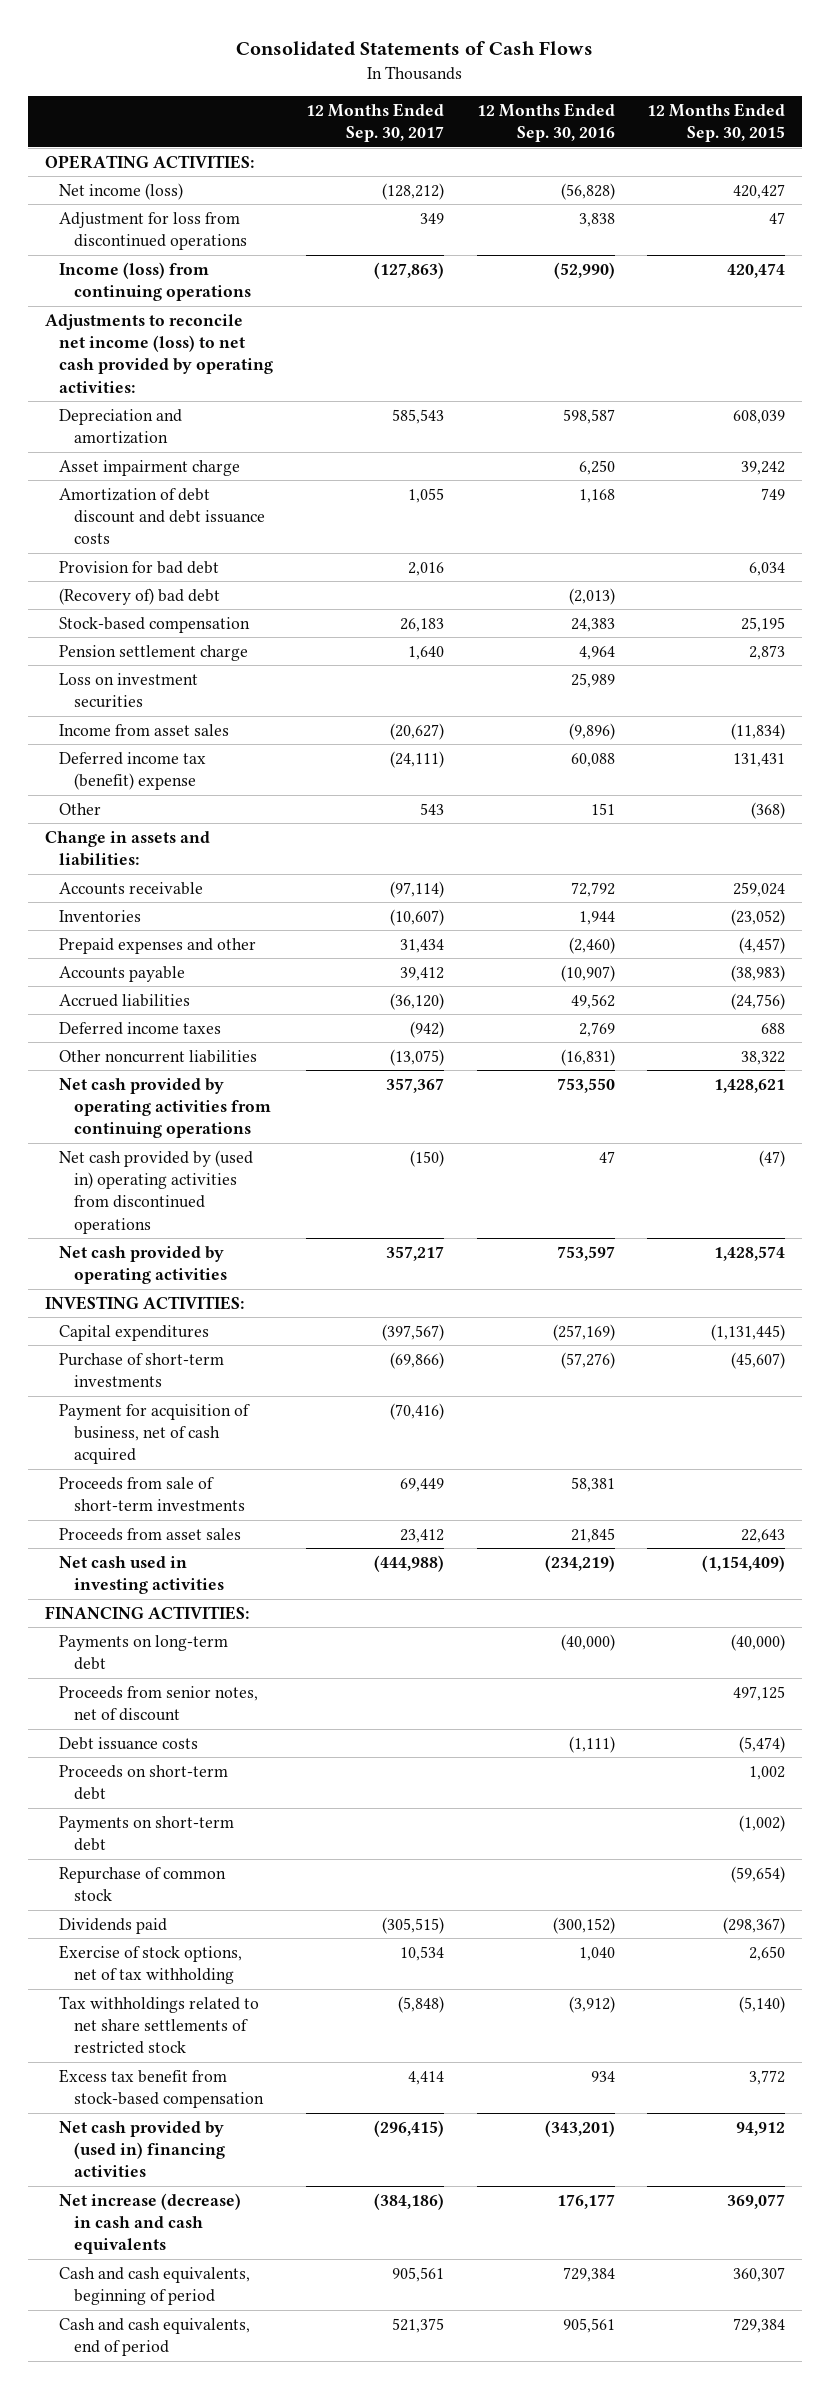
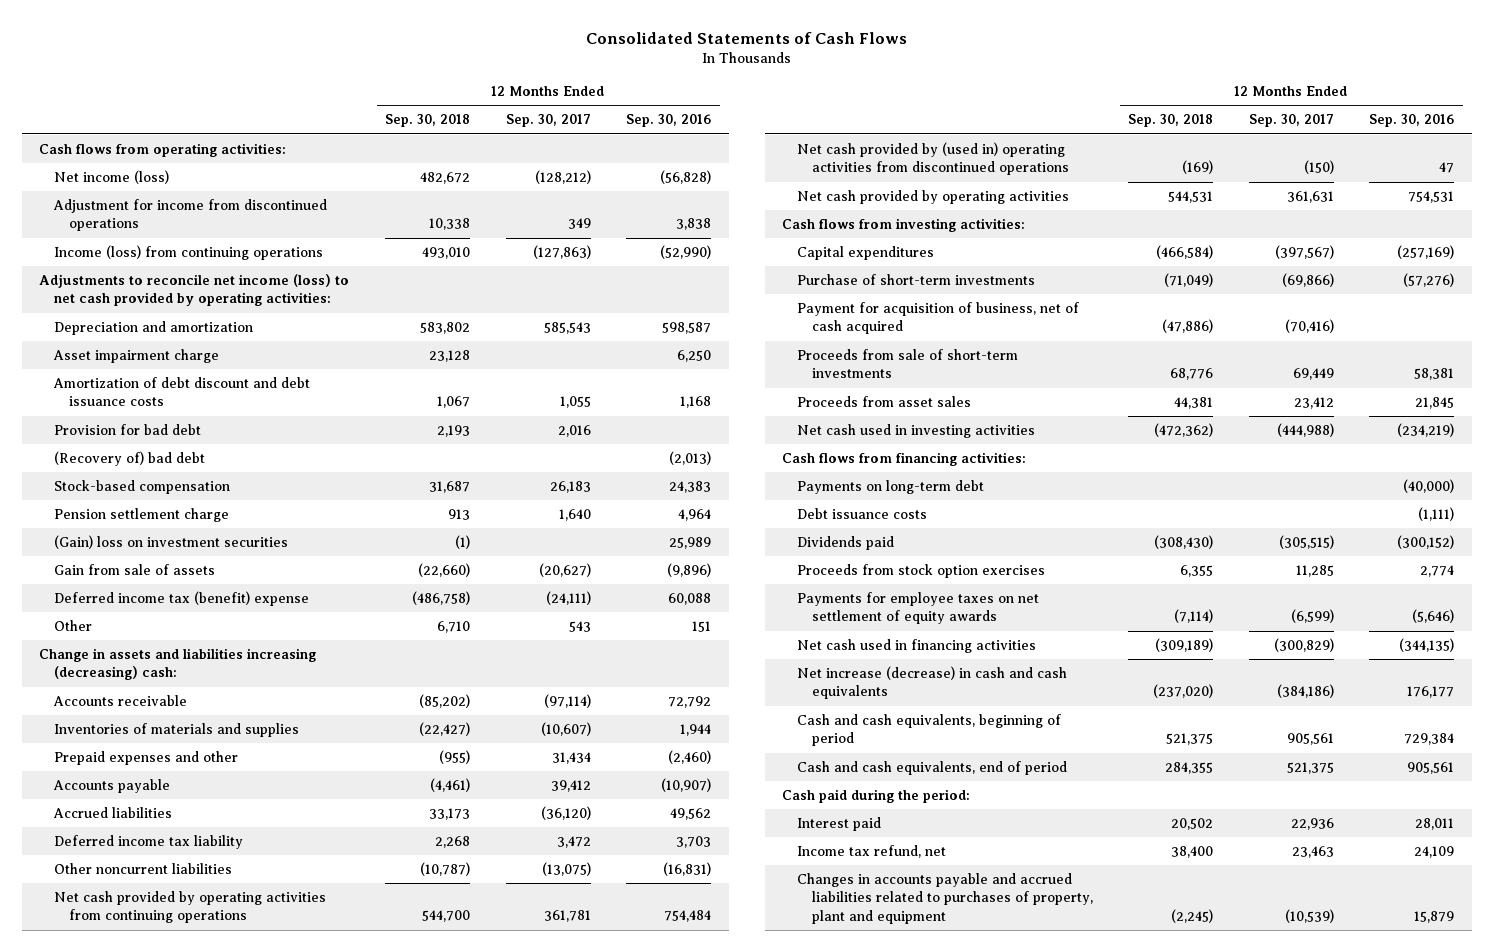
[647,102,786,143] 12 Months Ended Sep. 30, 2015 -> none
none -> [385,114,471,128] Sep. 30, 2018
[44,154,254,169] OPERATING ACTIVITIES: -> [39,143,287,158] Cash flows from operating activities:
[59,211,247,251] Adjustment for loss from discontinued operations -> [53,199,328,232] Adjustment for income from discontinued operations
[59,672,199,709] Loss on investment securities -> [54,535,289,550] (Gain) loss on investment securities
[59,723,230,736] Income from asset sales -> [54,564,216,576] Gain from sale of assets
[44,830,210,867] Change in assets and liabilities: -> [39,648,317,681] Change in assets and liabilities increasing (decreasing) cash:
[59,909,142,922] Inventories -> [54,723,300,738] Inventories of materials and supplies
[59,1021,222,1035] Deferred income taxes -> [54,835,244,850] Deferred income tax liability
[409,1020,444,1038] (942) -> [556,836,591,849] 3,472
[578,1021,615,1037] 2,769 -> [676,836,712,849] 3,703
[385,1077,444,1093] 357,367 -> [543,910,591,923] 361,781
[556,1077,615,1093] 753,550 -> [664,910,712,923] 754,484
[385,1245,444,1261] 357,217 -> [1286,191,1334,204] 361,631
[556,1245,615,1261] 753,597 -> [1408,191,1455,204] 754,531
[44,1295,244,1310] INVESTING ACTIVITIES: -> [782,218,1026,233] Cash flows from investing activities:
[44,1605,249,1620] FINANCING ACTIVITIES: -> [782,452,1027,467] Cash flows from financing activities:
[59,1685,259,1722] Proceeds from senior notes, net of discount -> none
[59,1764,229,1801] Proceeds on short-term debt -> none
[59,1815,235,1852] Payments on short-term debt -> none
[59,1866,227,1902] Repurchase of common stock -> none
[59,2068,264,2109] Excess tax benefit from stock-based compensation -> none
[59,1944,243,1985] Exercise of stock options, net of tax withholding -> [797,564,1046,579] Proceeds from stock option exercises
[399,1945,444,1961] 10,534 -> [1295,565,1334,578] 11,285
[578,1946,615,1961] 1,040 -> [1420,565,1455,578] 2,774
[59,1995,260,2055] Tax withholdings related to net share settlements of restricted stock -> [797,592,1040,625] Payments for employee taxes on net settlement of equity awards
[397,1995,444,2013] (5,848) -> [1290,609,1334,624] (6,599)
[568,1995,615,2013] (3,912) -> [1412,609,1455,624] (5,646)
[59,2120,225,2178] Net cash provided by (used in) financing activities -> [797,639,1037,654] Net cash used in financing activities
[373,2119,444,2137] (296,415) -> [1273,638,1334,653] (300,829)
[544,2119,615,2137] (343,201) -> [1399,638,1455,653] (344,135)
none -> [782,789,971,804] Cash paid during the period:
none -> [797,817,882,832] Interest paid
none -> [797,845,947,859] Income tax refund, net
none -> [797,873,1094,924] Changes in accounts payable and accrued liabilities related to purchases of property, plant and equipment

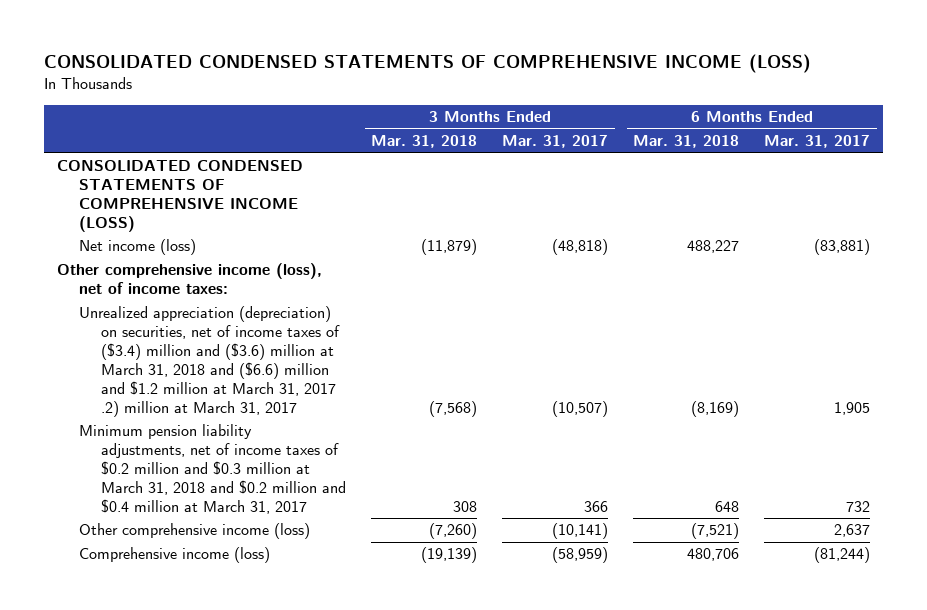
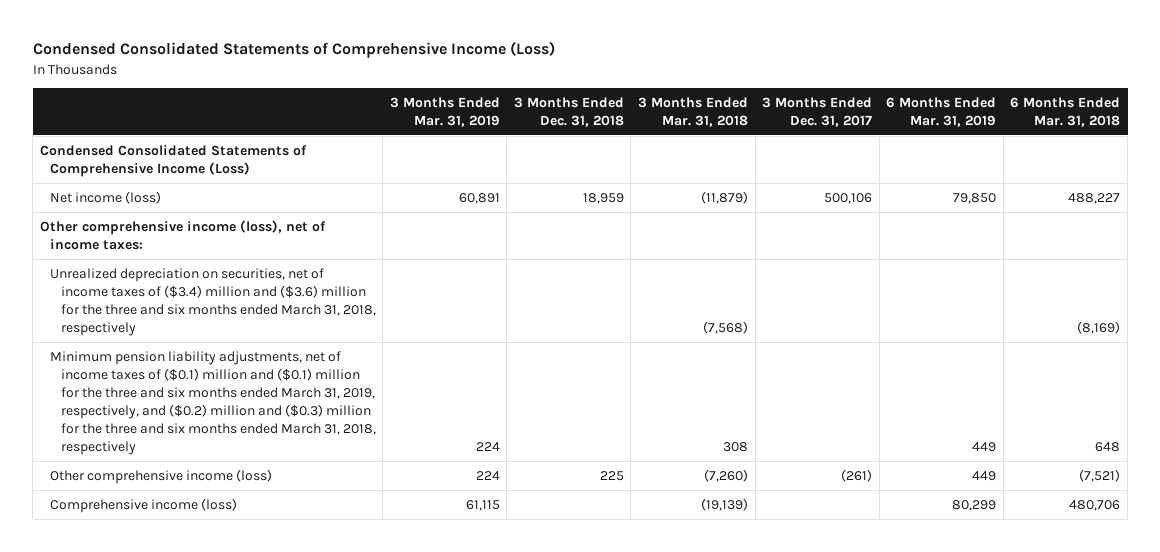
[44,54,812,74] CONSOLIDATED CONDENSED STATEMENTS OF COMPREHENSIVE INCOME (LOSS) -> [32,41,555,59] Condensed Consolidated Statements of Comprehensive Income (Loss)
[502,135,609,149] Mar. 31, 2017 -> none
[764,135,871,149] Mar. 31, 2017 -> none
none -> [389,96,500,127] 3 Months Ended Mar. 31, 2019
none -> [513,96,624,127] 3 Months Ended Dec. 31, 2018
none -> [762,96,873,127] 3 Months Ended Dec. 31, 2017
none -> [886,96,997,127] 6 Months Ended Mar. 31, 2019
[56,160,303,232] CONSOLIDATED CONDENSED STATEMENTS OF COMPREHENSIVE INCOME (LOSS) -> [39,144,307,178] Condensed Consolidated Statements of Comprehensive Income (Loss)
[79,306,341,417] Unrealized appreciation (depreciation) on securities, net of income taxes of ($3.4) million and ($3.6) million at March 31, 2018 and ($6.6) million and $1.2 million at March 31, 2017 .2) million at March 31, 2017 -> [50,267,376,337] Unrealized depreciation on securities, net of income taxes of ($3.4) million and ($3.6) million for the three and six months ended March 31, 2018, respectively
[79,424,347,514] Minimum pension liability adjustments, net of income taxes of $0.2 million and $0.3 million at March 31, 2018 and $0.2 million and $0.4 million at March 31, 2017 -> [50,350,376,456] Minimum pension liability adjustments, net of income taxes of ($0.1) million and ($0.1) million for the three and six months ended March 31, 2019, respectively, and ($0.2) million and ($0.3) million for the three and six months ended March 31, 2018, respectively

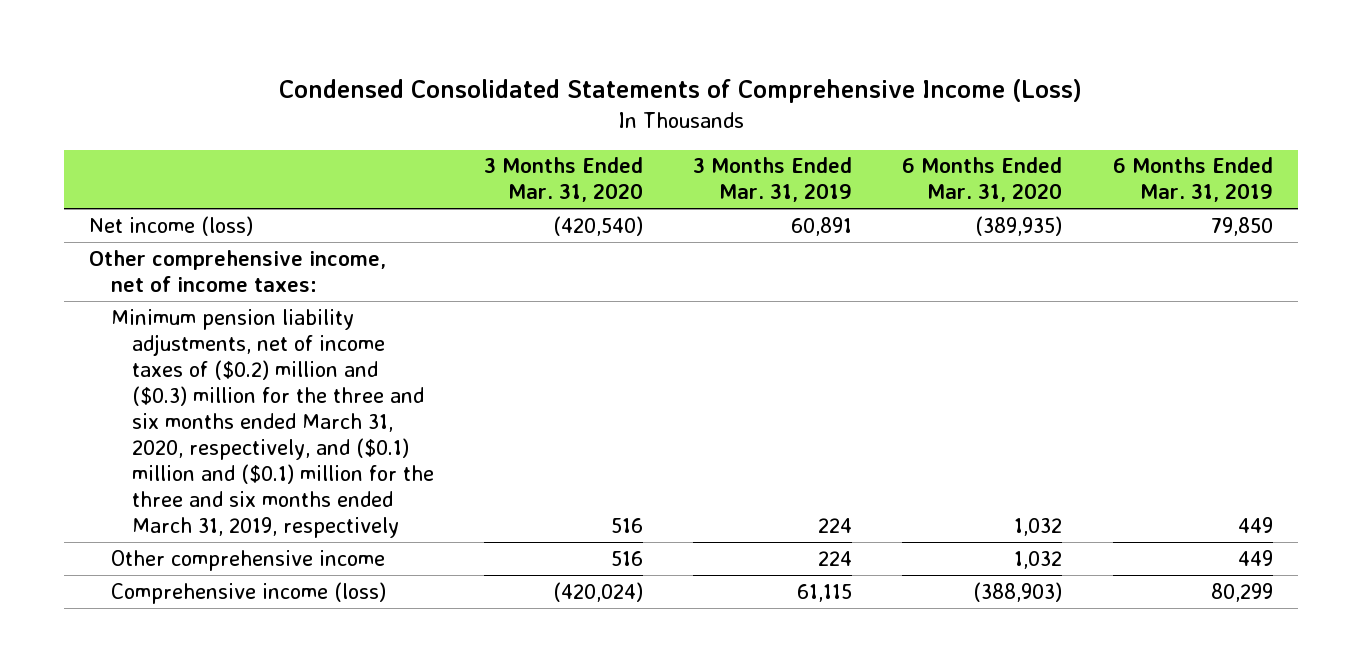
[513,96,624,127] 3 Months Ended Dec. 31, 2018 -> none
[638,96,749,127] 3 Months Ended Mar. 31, 2018 -> none
[762,96,873,127] 3 Months Ended Dec. 31, 2017 -> none
[1010,96,1121,127] 6 Months Ended Mar. 31, 2018 -> none
none -> [484,157,644,203] 3 Months Ended Mar. 31, 2020
none -> [902,157,1063,203] 6 Months Ended Mar. 31, 2020
[39,144,307,178] Condensed Consolidated Statements of Comprehensive Income (Loss) -> none
[50,267,376,337] Unrealized depreciation on securities, net of income taxes of ($3.4) million and ($3.6) million for the three and six months ended March 31, 2018, respectively -> none
[39,219,326,251] Other comprehensive income (loss), net of income taxes: -> [89,249,387,292] Other comprehensive income, net of income taxes:
[50,350,376,456] Minimum pension liability adjustments, net of income taxes of ($0.1) million and ($0.1) million for the three and six months ended March 31, 2019, respectively, and ($0.2) million and ($0.3) million for the three and six months ended March 31, 2018, respectively -> [110,308,434,539] Minimum pension liability adjustments, net of income taxes of ($0.2) million and ($0.3) million for the three and six months ended March 31, 2020, respectively, and ($0.1) million and ($0.1) million for the three and six months ended March 31, 2019, respectively
[50,468,273,484] Other comprehensive income (loss) -> [110,549,385,571] Other comprehensive income

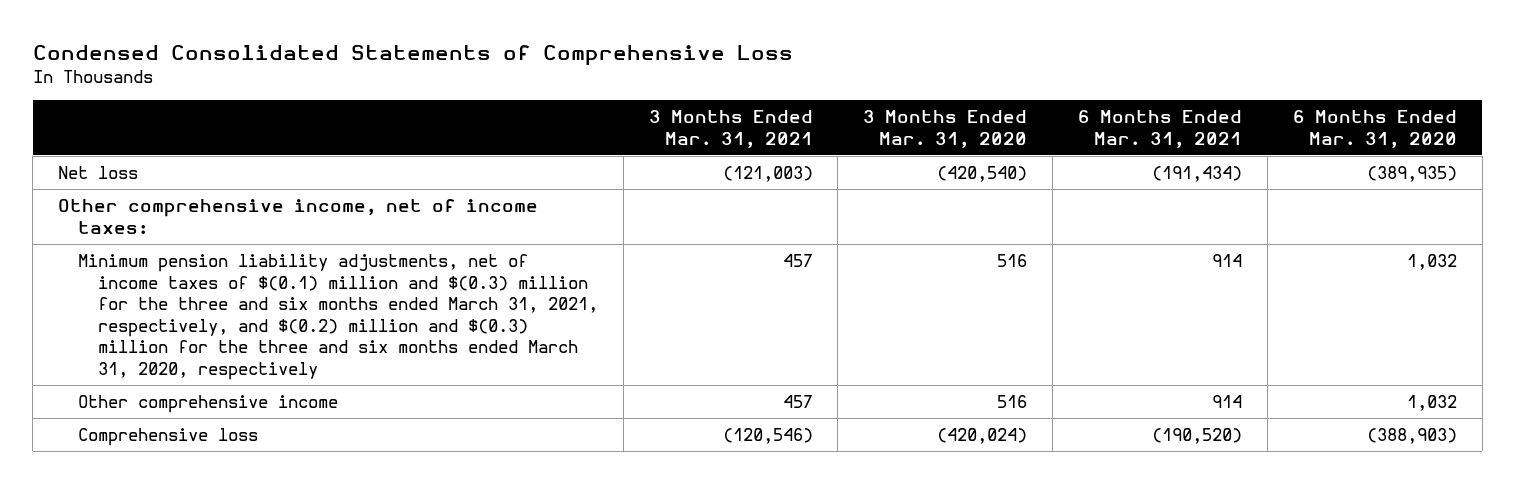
[278,79,1082,104] Condensed Consolidated Statements of Comprehensive Income (Loss) -> [32,44,793,66] Condensed Consolidated Statements of Comprehensive Loss
[693,157,853,203] 3 Months Ended Mar. 31, 2019 -> none
[1112,157,1273,203] 6 Months Ended Mar. 31, 2019 -> none
none -> [648,110,813,148] 3 Months Ended Mar. 31, 2021
none -> [1078,110,1243,148] 6 Months Ended Mar. 31, 2021
[89,215,254,236] Net income (loss) -> [58,166,139,180] Net loss
[110,308,434,539] Minimum pension liability adjustments, net of income taxes of ($0.2) million and ($0.3) million for the three and six months ended March 31, 2020, respectively, and ($0.1) million and ($0.1) million for the three and six months ended March 31, 2019, respectively -> [78,254,598,380] Minimum pension liability adjustments, net of income taxes of $(0.1) million and $(0.3) million for the three and six months ended March 31, 2021, respectively, and $(0.2) million and $(0.3) million for the three and six months ended March 31, 2020, respectively
[110,581,386,604] Comprehensive income (loss) -> [78,428,259,447] Comprehensive loss

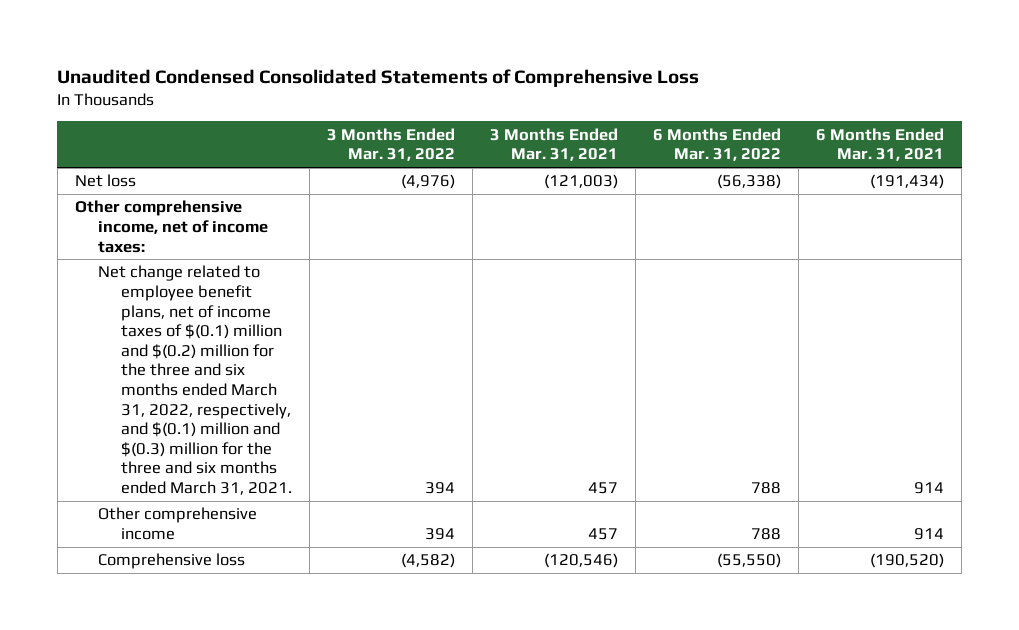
[32,44,793,66] Condensed Consolidated Statements of Comprehensive Loss -> [57,68,700,87] Unaudited Condensed Consolidated Statements of Comprehensive Loss
[863,110,1028,148] 3 Months Ended Mar. 31, 2020 -> none
[1293,110,1458,148] 6 Months Ended Mar. 31, 2020 -> none
none -> [327,127,456,162] 3 Months Ended Mar. 31, 2022
none -> [653,127,782,162] 6 Months Ended Mar. 31, 2022
[78,254,598,380] Minimum pension liability adjustments, net of income taxes of $(0.1) million and $(0.3) million for the three and six months ended March 31, 2021, respectively, and $(0.2) million and $(0.3) million for the three and six months ended March 31, 2020, respectively -> [97,265,293,495] Net change related to employee benefit plans, net of income taxes of $(0.1) million and $(0.2) million for the three and six months ended March 31, 2022, respectively, and $(0.1) million and $(0.3) million for the three and six months ended March 31, 2021.

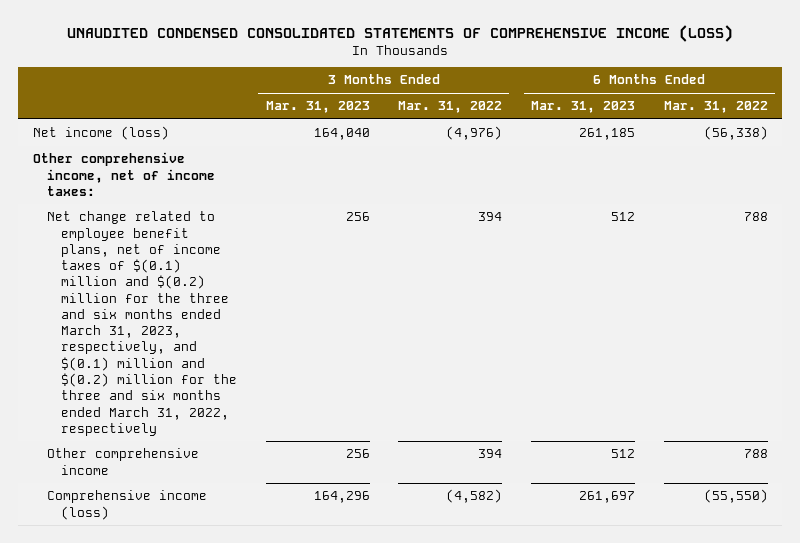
[57,68,700,87] Unaudited Condensed Consolidated Statements of Comprehensive Loss -> [67,24,734,42] UNAUDITED CONDENSED CONSOLIDATED STATEMENTS OF COMPREHENSIVE INCOME (LOSS)
[490,127,619,162] 3 Months Ended Mar. 31, 2021 -> none
[816,127,945,162] 6 Months Ended Mar. 31, 2021 -> none
none -> [265,101,370,114] Mar. 31, 2023
none -> [530,101,635,114] Mar. 31, 2023
[74,174,136,188] Net loss -> [32,126,169,141] Net income (loss)
[97,265,293,495] Net change related to employee benefit plans, net of income taxes of $(0.1) million and $(0.2) million for the three and six months ended March 31, 2022, respectively, and $(0.1) million and $(0.3) million for the three and six months ended March 31, 2021. -> [46,211,237,436] Net change related to employee benefit plans, net of income taxes of $(0.1) million and $(0.2) million for the three and six months ended March 31, 2023, respectively, and $(0.1) million and $(0.2) million for the three and six months ended March 31, 2022, respectively
[97,553,245,570] Comprehensive loss -> [46,490,207,520] Comprehensive income (loss)

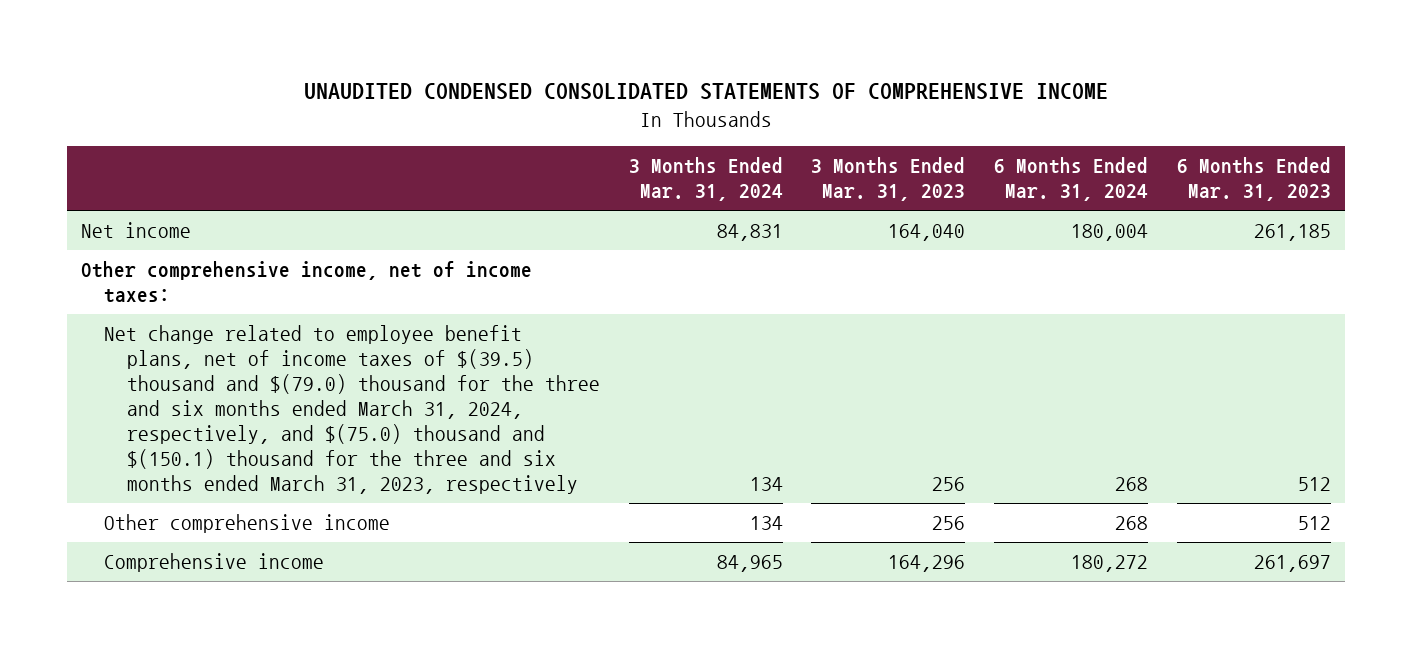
[67,24,734,42] UNAUDITED CONDENSED CONSOLIDATED STATEMENTS OF COMPREHENSIVE INCOME (LOSS) -> [304,83,1109,101] UNAUDITED CONDENSED CONSOLIDATED STATEMENTS OF COMPREHENSIVE INCOME
[398,101,503,114] Mar. 31, 2022 -> none
[663,101,768,114] Mar. 31, 2022 -> none
none -> [628,157,783,202] 3 Months Ended Mar. 31, 2024
none -> [994,157,1149,202] 6 Months Ended Mar. 31, 2024
[32,126,169,141] Net income (loss) -> [81,222,192,239] Net income
[46,211,237,436] Net change related to employee benefit plans, net of income taxes of $(0.1) million and $(0.2) million for the three and six months ended March 31, 2023, respectively, and $(0.1) million and $(0.2) million for the three and six months ended March 31, 2022, respectively -> [104,325,600,495] Net change related to employee benefit plans, net of income taxes of $(39.5) thousand and $(79.0) thousand for the three and six months ended March 31, 2024, respectively, and $(75.0) thousand and $(150.1) thousand for the three and six months ended March 31, 2023, respectively
[46,490,207,520] Comprehensive income (loss) -> [104,553,325,573] Comprehensive income

